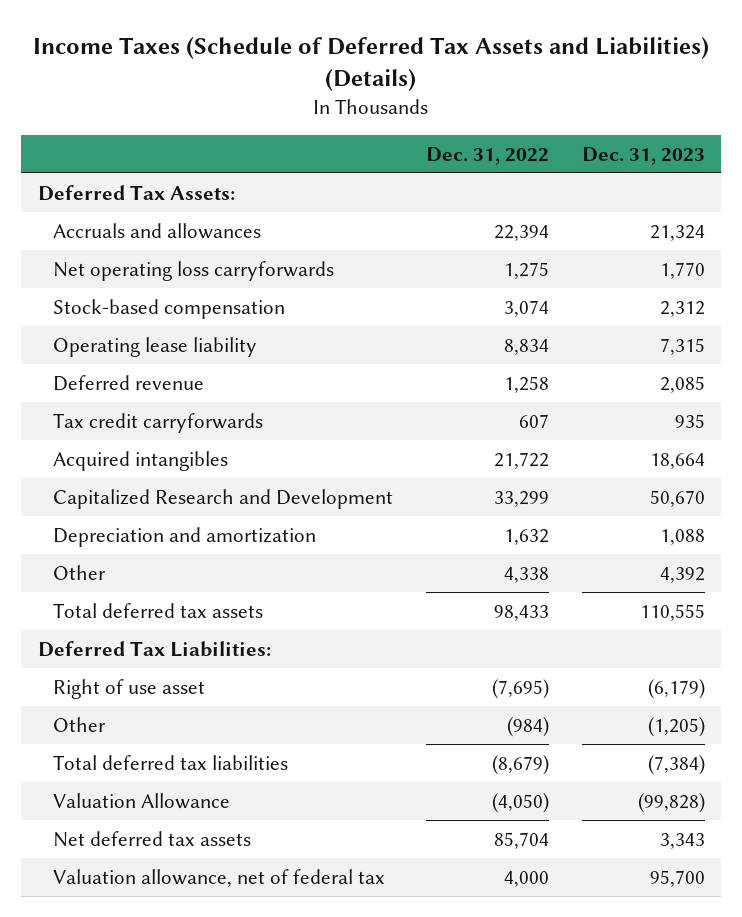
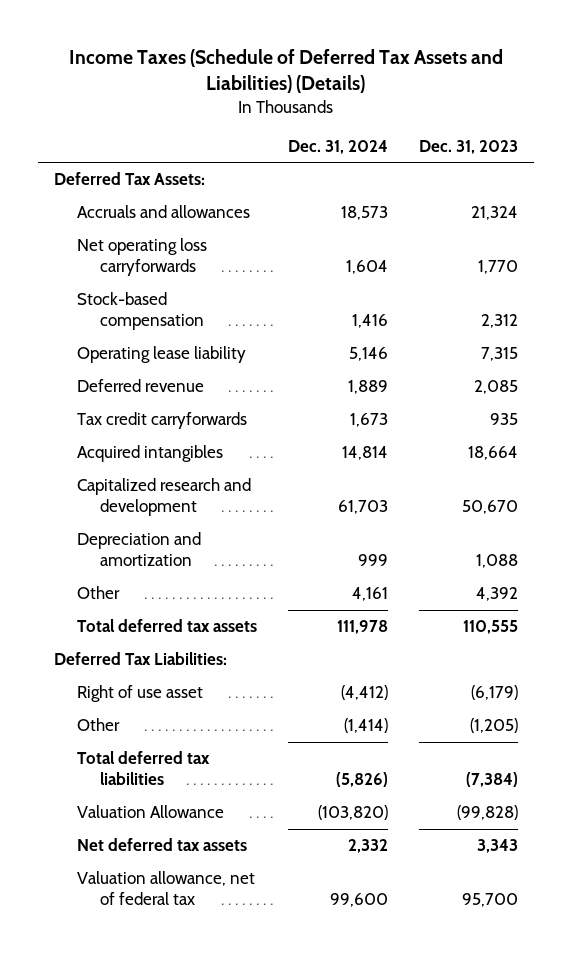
[425,146,549,165] Dec. 31, 2022 -> none
none -> [288,139,389,154] Dec. 31, 2024
[53,488,394,509] Capitalized Research and Development -> [76,478,251,516] Capitalized research and development

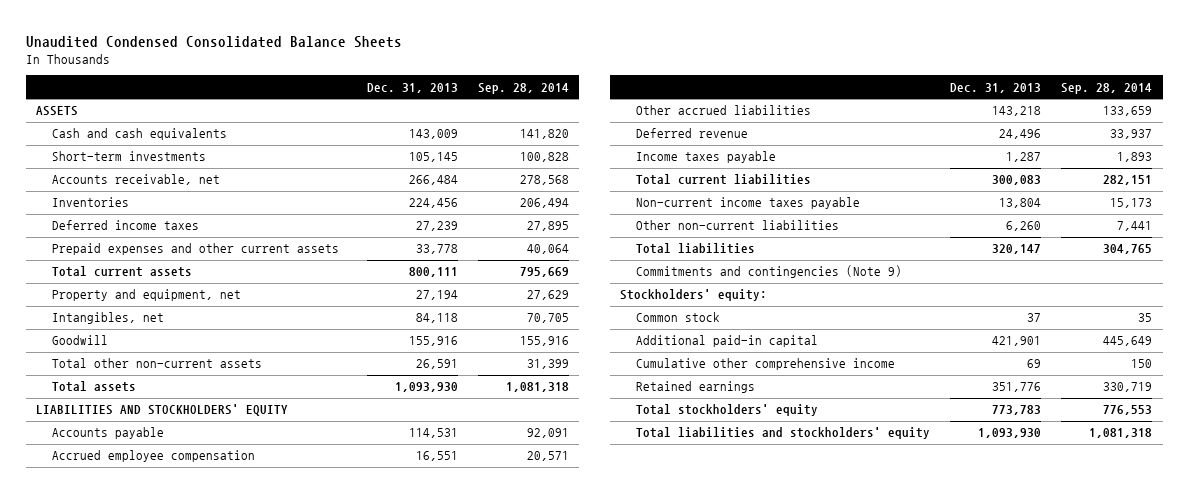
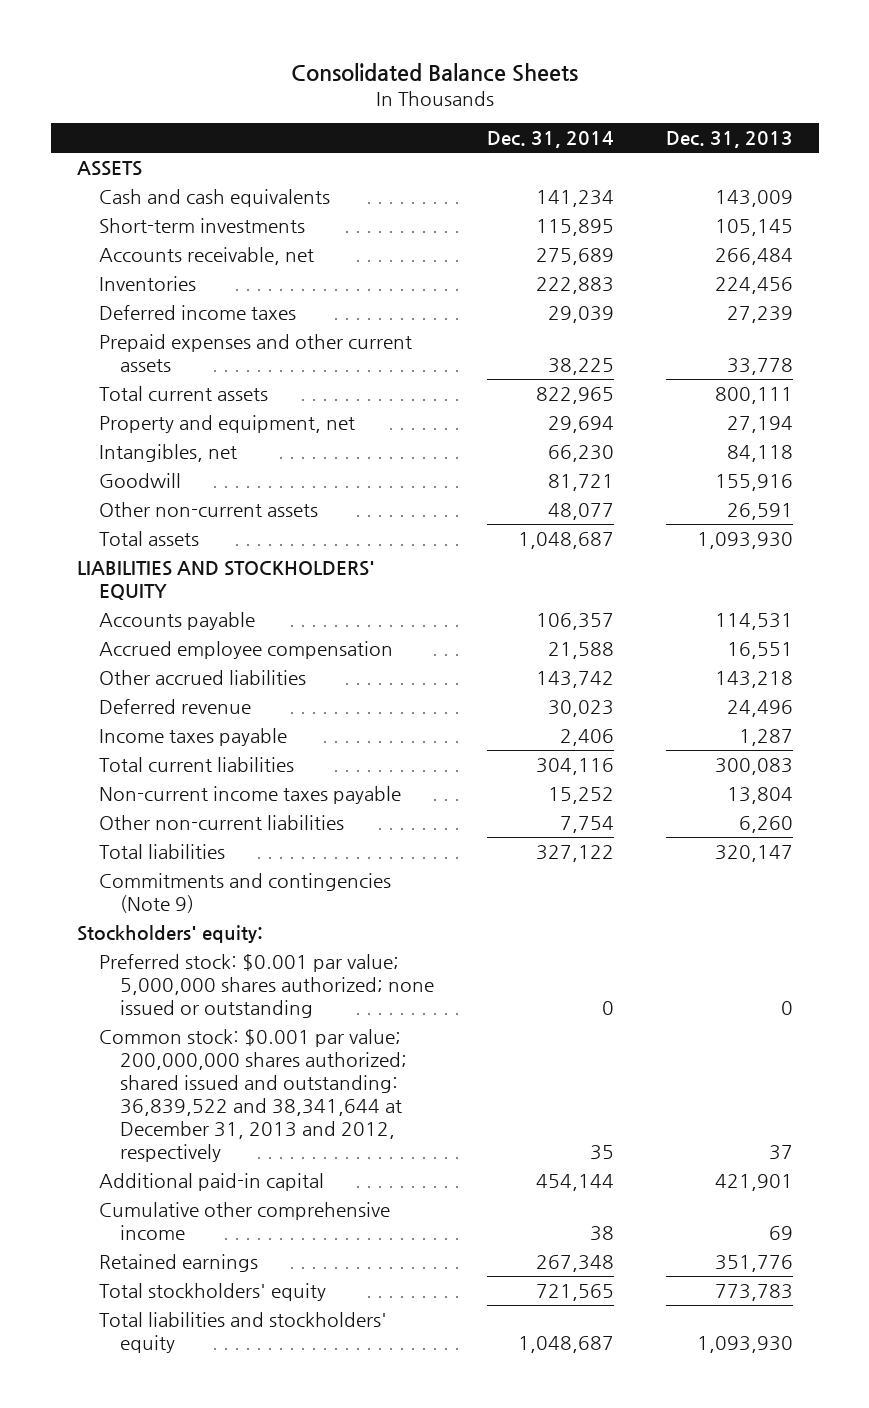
[26,35,403,48] Unaudited Condensed Consolidated Balance Sheets -> [290,62,578,82] Consolidated Balance Sheets
[477,82,569,94] Sep. 28, 2014 -> none
none -> [486,131,614,149] Dec. 31, 2014
[52,358,263,369] Total other non-current assets -> [98,502,318,518] Other non-current assets
none -> [98,954,435,1019] Preferred stock: $0.001 par value; 5,000,000 shares authorized; none issued or outstanding
[636,312,721,323] Common stock -> [98,1029,408,1163] Common stock: $0.001 par value; 200,000,000 shares authorized; shared issued and outstanding: 36,839,522 and 38,341,644 at December 31, 2013 and 2012, respectively

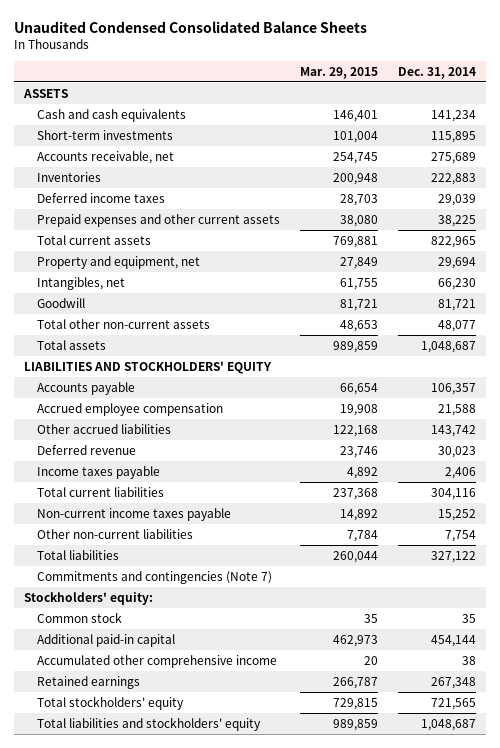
[290,62,578,82] Consolidated Balance Sheets -> [13,20,367,33] Unaudited Condensed Consolidated Balance Sheets
[665,131,793,149] Dec. 31, 2013 -> none
none -> [300,66,379,79] Mar. 29, 2015
[98,502,318,518] Other non-current assets -> [37,318,211,329] Total other non-current assets
[98,873,391,914] Commitments and contingencies (Note 9) -> [37,570,273,584] Commitments and contingencies (Note 7)
[98,954,435,1019] Preferred stock: $0.001 par value; 5,000,000 shares authorized; none issued or outstanding -> none
[98,1029,408,1163] Common stock: $0.001 par value; 200,000,000 shares authorized; shared issued and outstanding: 36,839,522 and 38,341,644 at December 31, 2013 and 2012, respectively -> [37,611,123,623] Common stock
[98,1202,390,1241] Cumulative other comprehensive income -> [37,654,278,668] Accumulated other comprehensive income

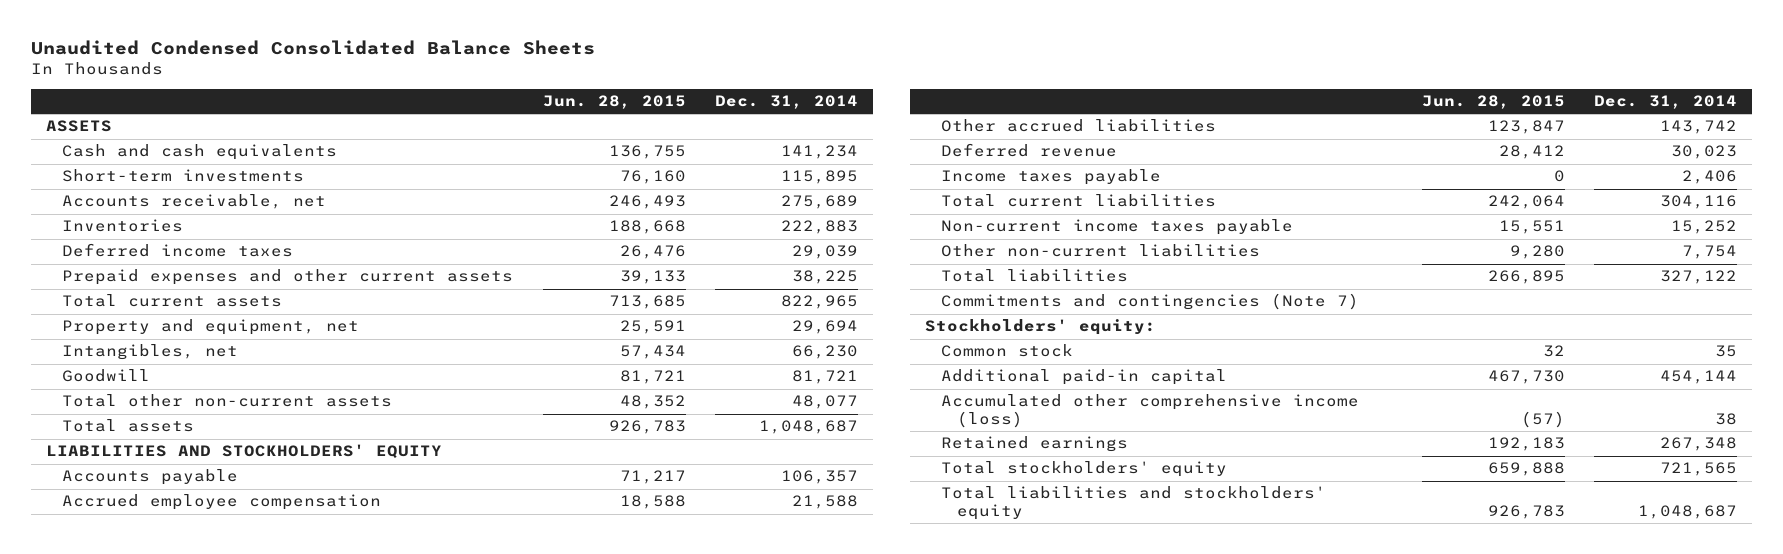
[300,66,379,79] Mar. 29, 2015 -> none
none -> [542,95,686,110] Jun. 28, 2015
[37,654,278,668] Accumulated other comprehensive income -> [940,394,1359,429] Accumulated other comprehensive income (loss)

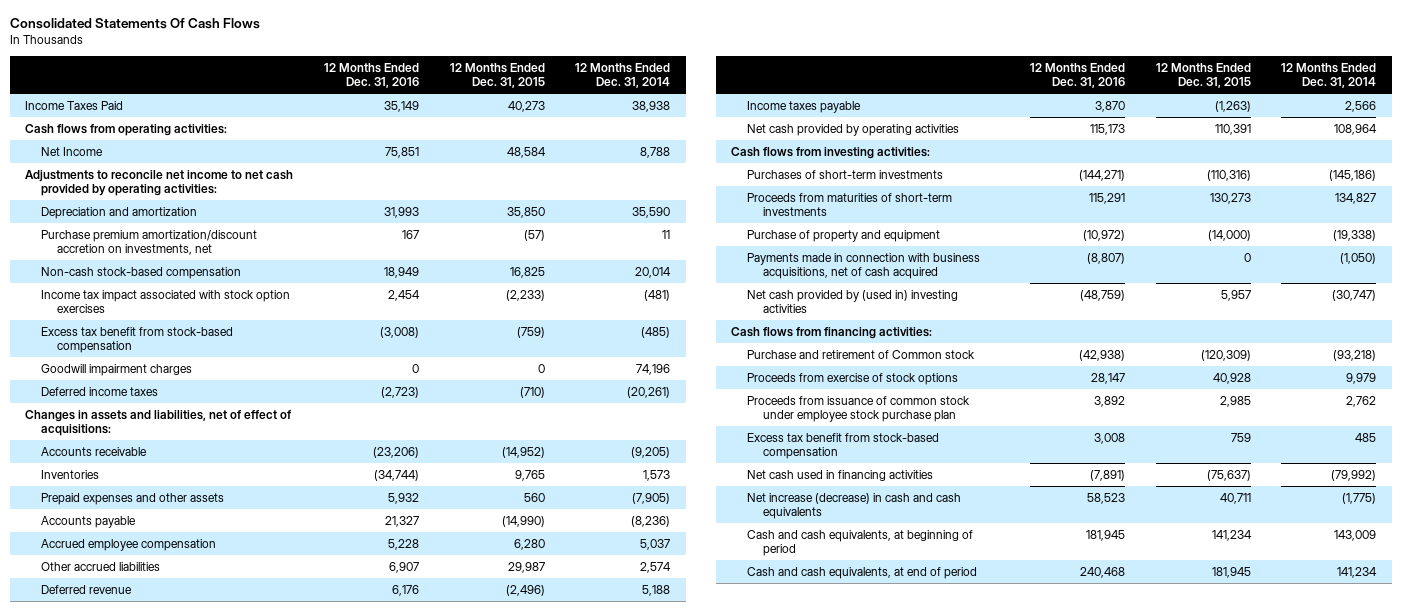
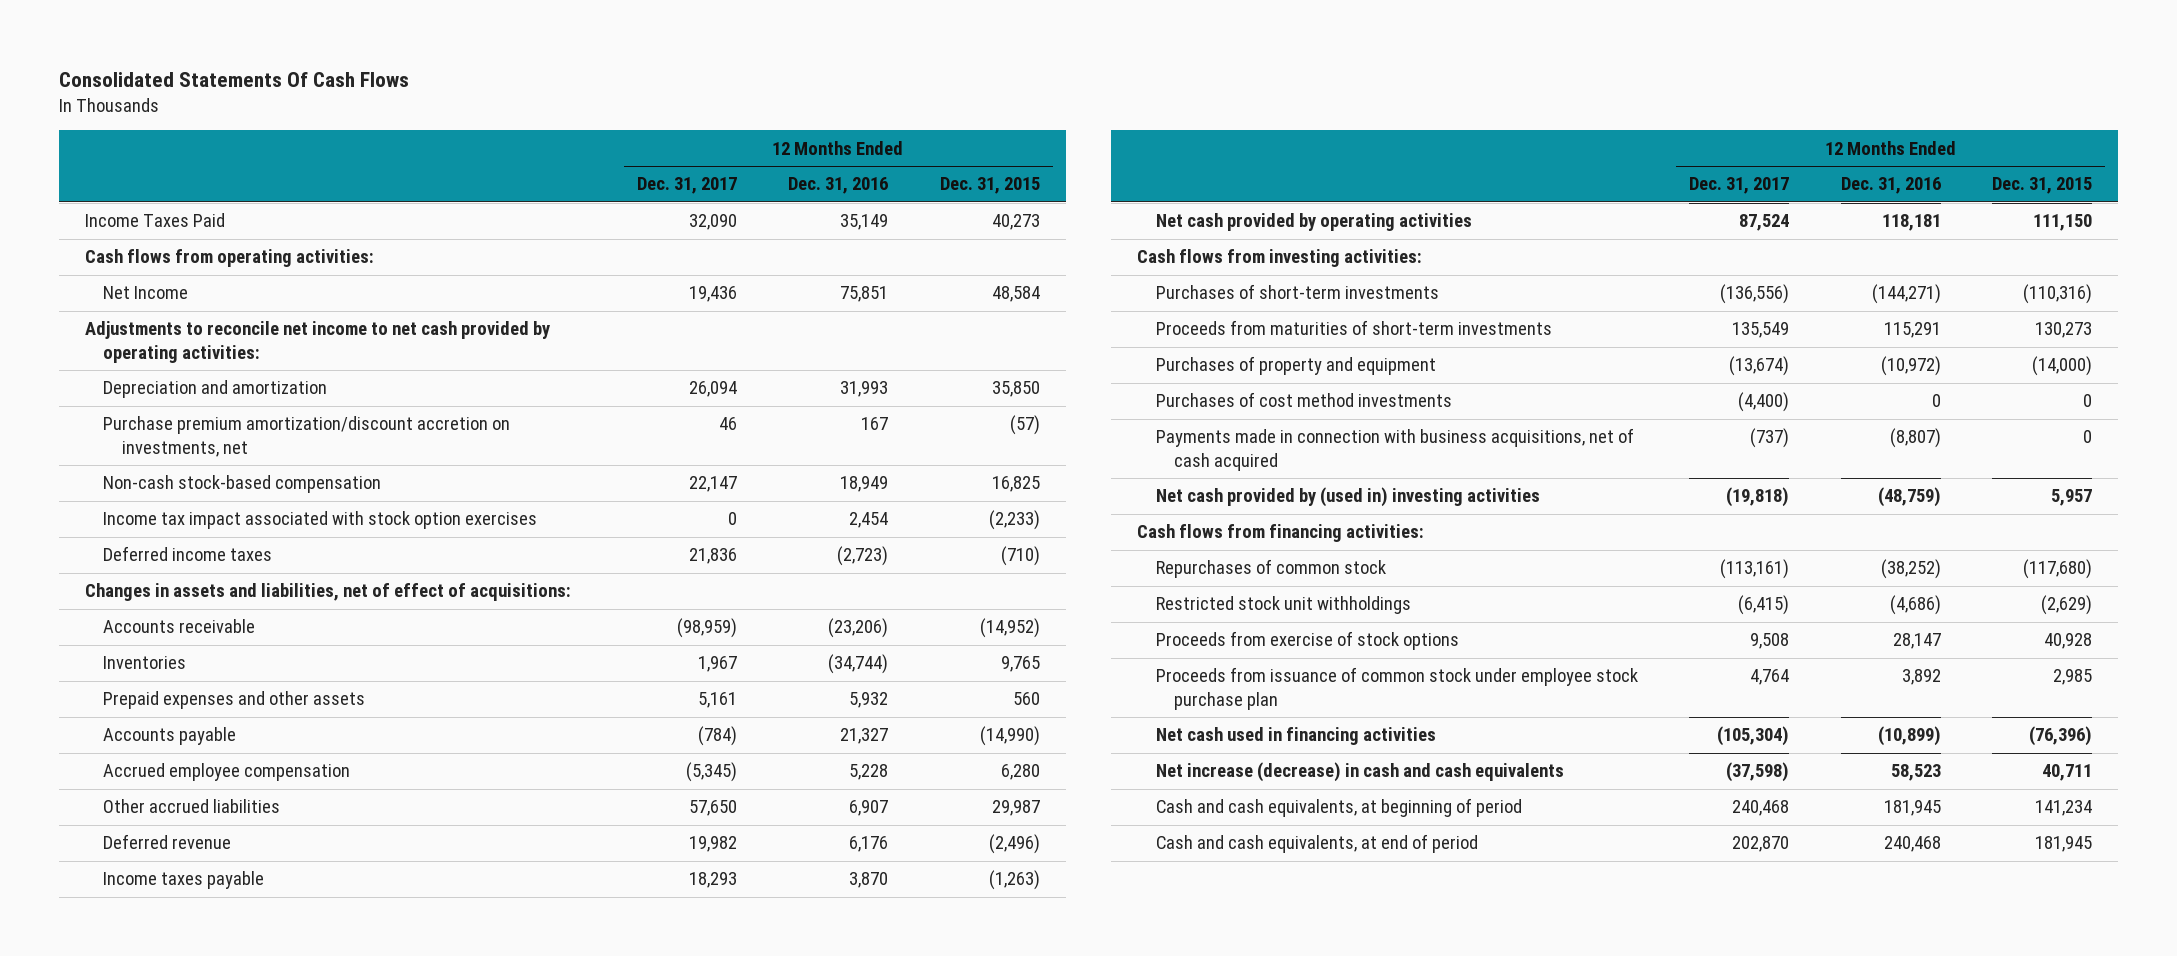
[575,62,671,89] 12 Months Ended Dec. 31, 2014 -> none
none -> [636,177,737,195] Dec. 31, 2017
[41,326,234,354] Excess tax benefit from stock-based compensation -> none
[41,363,193,376] Goodwill impairment charges -> none
[1089,123,1125,135] 115,173 -> [1881,214,1941,232] 118,181
[1214,123,1251,135] 110,391 -> [2033,214,2093,232] 111,150
[746,229,940,242] Purchase of property and equipment -> [1155,356,1436,376] Purchases of property and equipment
none -> [1155,392,1452,408] Purchases of cost method investments
[746,349,975,359] Purchase and retirement of Common stock -> [1155,559,1386,579] Repurchases of common stock
[1078,349,1125,361] (42,938) -> [1880,559,1941,580] (38,252)
[1200,349,1251,361] (120,309) -> [2023,559,2093,580] (117,680)
none -> [1155,596,1411,615] Restricted stock unit withholdings
[746,432,939,460] Excess tax benefit from stock-based compensation -> none
[1089,469,1125,481] (7,891) -> [1877,726,1941,747] (10,899)
[1206,469,1251,481] (75,637) -> [2029,726,2093,747] (76,396)

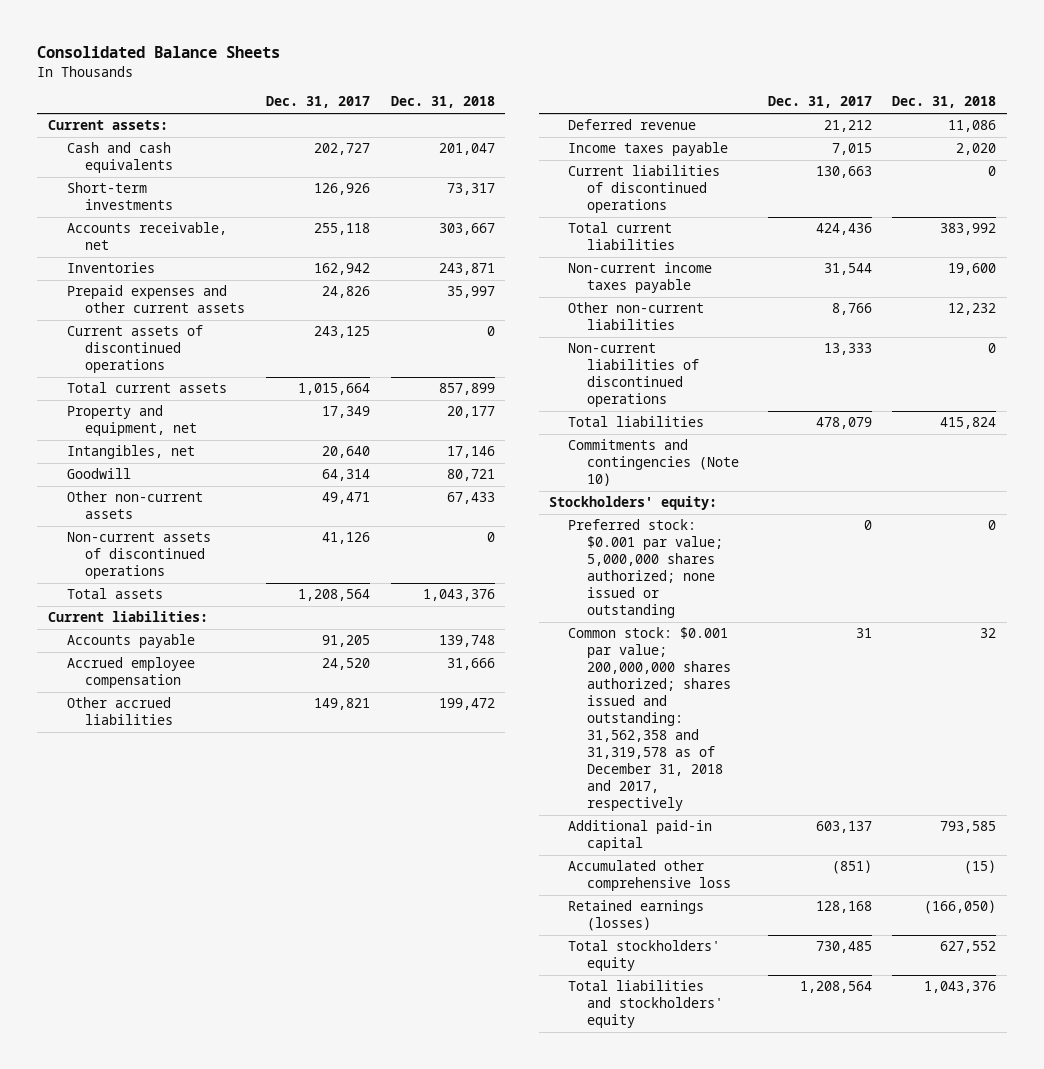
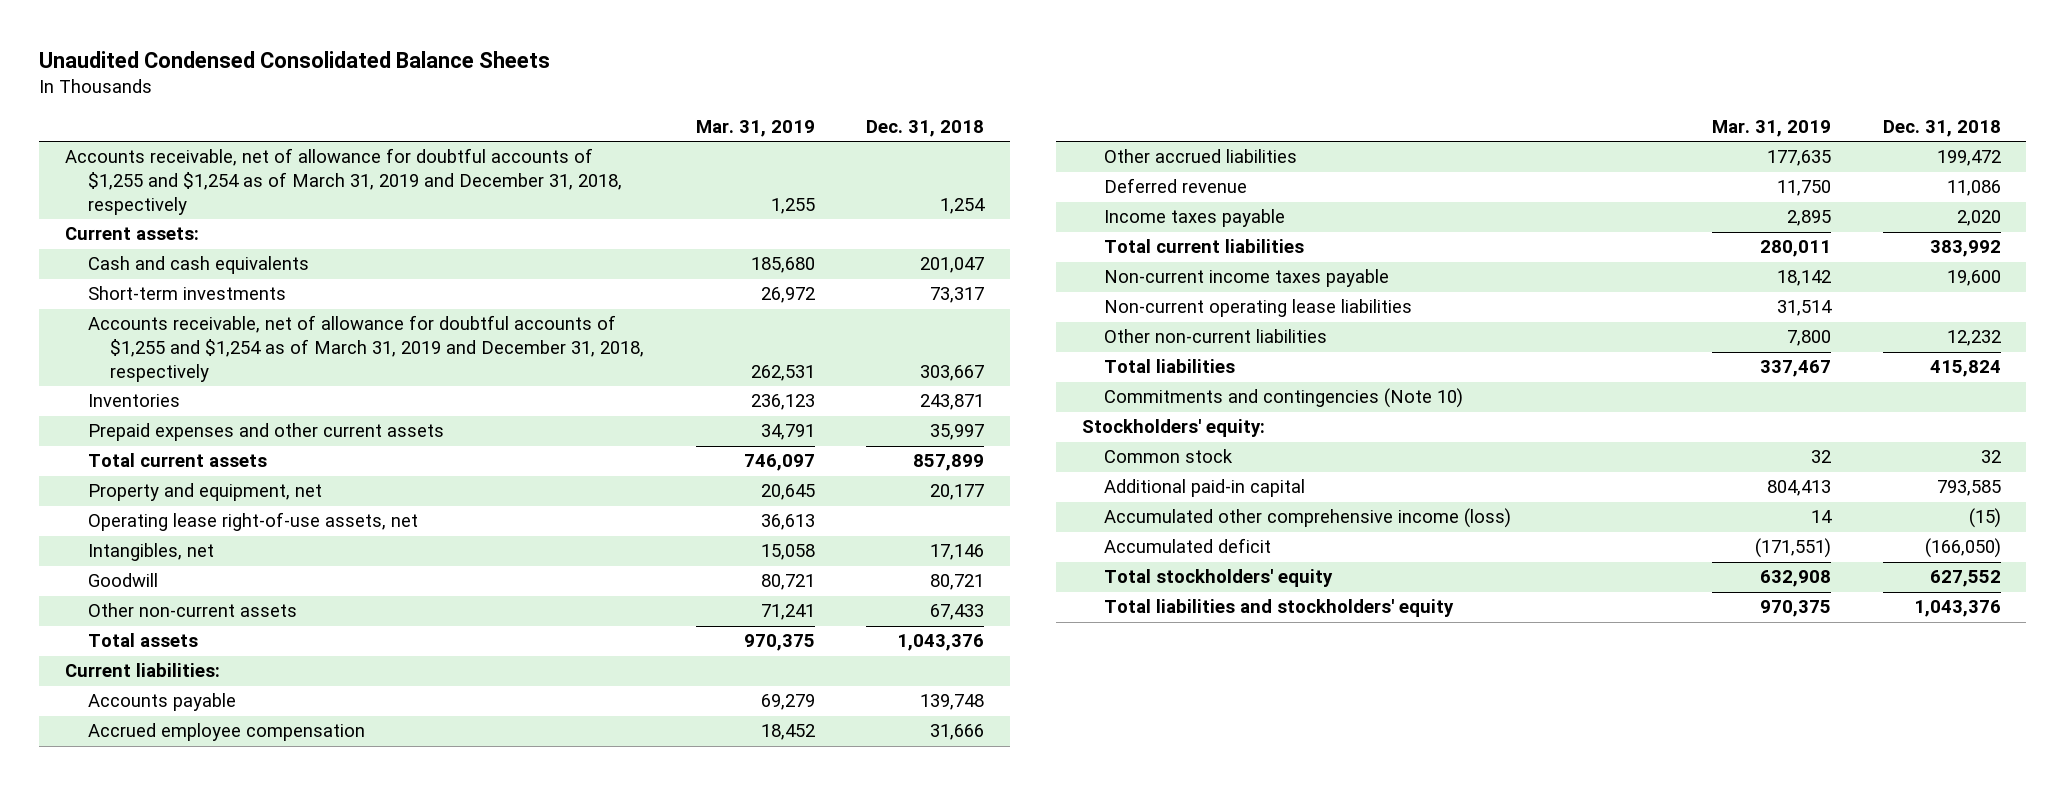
[37,46,281,59] Consolidated Balance Sheets -> [39,51,551,69] Unaudited Condensed Consolidated Balance Sheets
[266,96,371,109] Dec. 31, 2017 -> none
none -> [695,120,815,138] Mar. 31, 2019
none -> [64,148,622,215] Accounts receivable, net of allowance for doubtful accounts of $1,255 and $1,254 as of March 31, 2019 and December 31, 2018, respectively
[66,222,227,251] Accounts receivable, net -> [87,315,645,382] Accounts receivable, net of allowance for doubtful accounts of $1,255 and $1,254 as of March 31, 2019 and December 31, 2018, respectively
[66,325,203,374] Current assets of discontinued operations -> none
none -> [87,512,418,532] Operating lease right-of-use assets, net
[66,532,211,580] Non-current assets of discontinued operations -> none
[568,165,721,214] Current liabilities of discontinued operations -> none
none -> [1104,299,1413,318] Non-current operating lease liabilities
[568,343,699,408] Non-current liabilities of discontinued operations -> none
[568,519,723,619] Preferred stock: $0.001 par value; 5,000,000 shares authorized; none issued or outstanding -> none
[568,627,731,812] Common stock: $0.001 par value; 200,000,000 shares authorized; shares issued and outstanding: 31,562,358 and 31,319,578 as of December 31, 2018 and 2017, respectively -> [1104,449,1234,464] Common stock
[568,860,731,892] Accumulated other comprehensive loss -> [1104,508,1512,529] Accumulated other comprehensive income (loss)
[568,900,705,932] Retained earnings (losses) -> [1104,538,1272,554] Accumulated deficit

